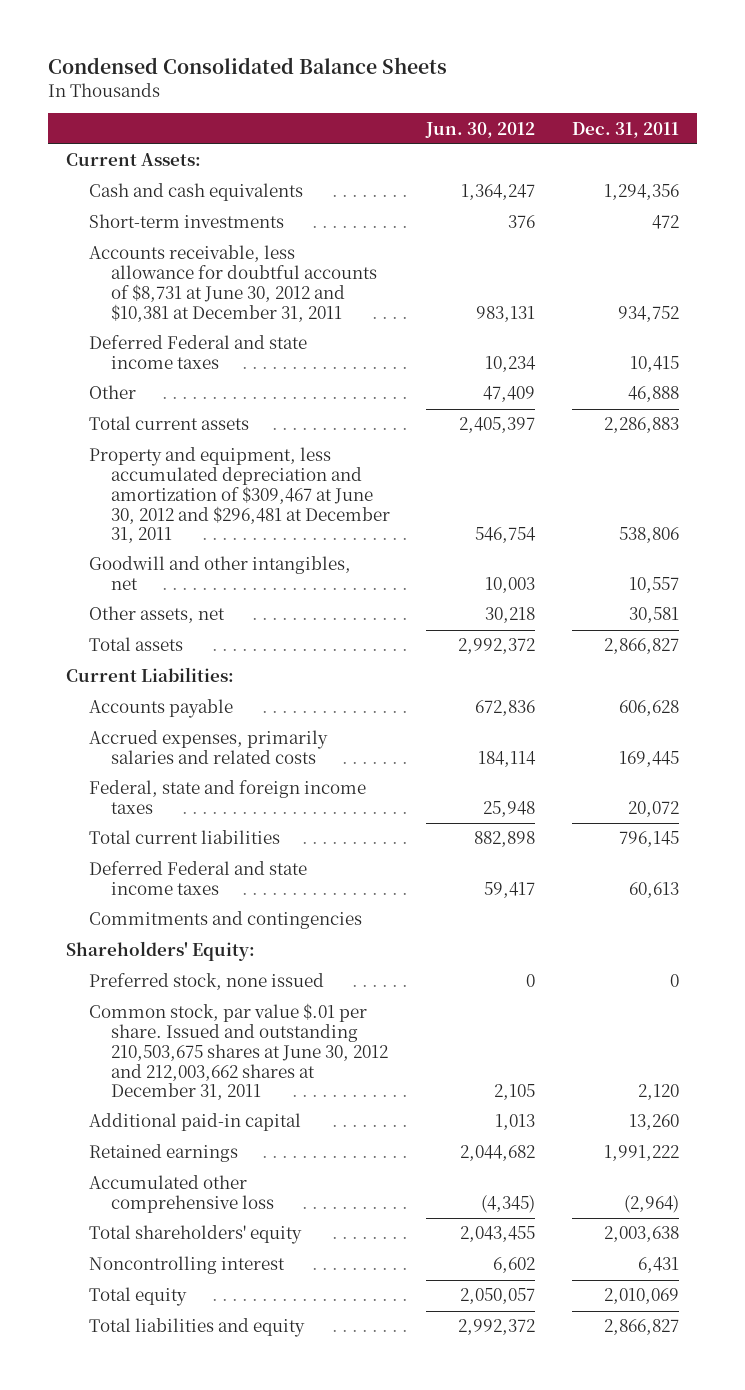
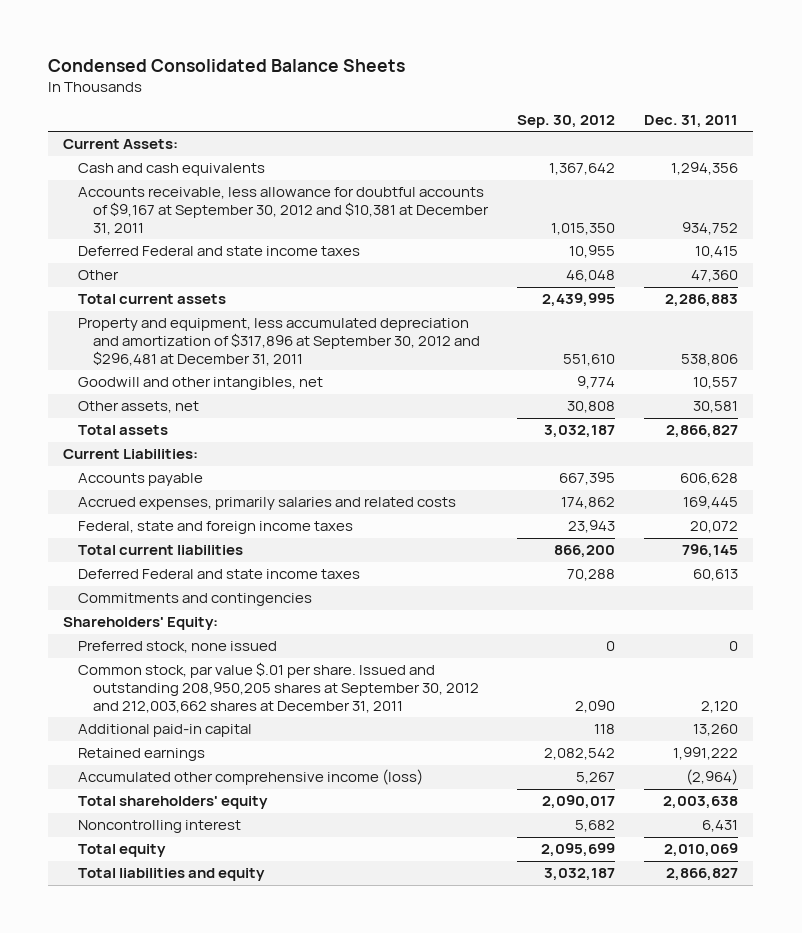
[425,121,536,138] Jun. 30, 2012 -> none
none -> [517,114,616,128] Sep. 30, 2012
[88,214,284,229] Short-term investments -> none
[88,245,377,322] Accounts receivable, less allowance for doubtful accounts of $8,731 at June 30, 2012 and $10,381 at December 31, 2011 -> [78,187,489,236] Accounts receivable, less allowance for doubtful accounts of $9,167 at September 30, 2012 and $10,381 at December 31, 2011
[628,386,680,403] 46,888 -> [691,270,739,283] 47,360
[88,447,390,544] Property and equipment, less accumulated depreciation and amortization of $309,467 at June 30, 2012 and $296,481 at December 31, 2011 -> [78,318,480,367] Property and equipment, less accumulated depreciation and amortization of $317,896 at September 30, 2012 and $296,481 at December 31, 2011
[88,1003,388,1101] Common stock, par value $.01 per share. Issued and outstanding 210,503,675 shares at June 30, 2012 and 212,003,662 shares at December 31, 2011 -> [78,662,479,714] Common stock, par value $.01 per share. Issued and outstanding 208,950,205 shares at September 30, 2012 and 212,003,662 shares at December 31, 2011
[88,1175,274,1214] Accumulated other comprehensive loss -> [78,769,424,786] Accumulated other comprehensive income (loss)

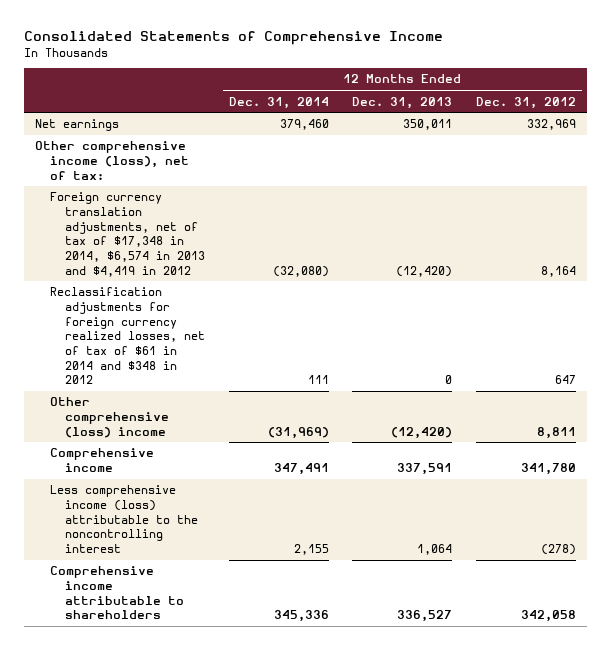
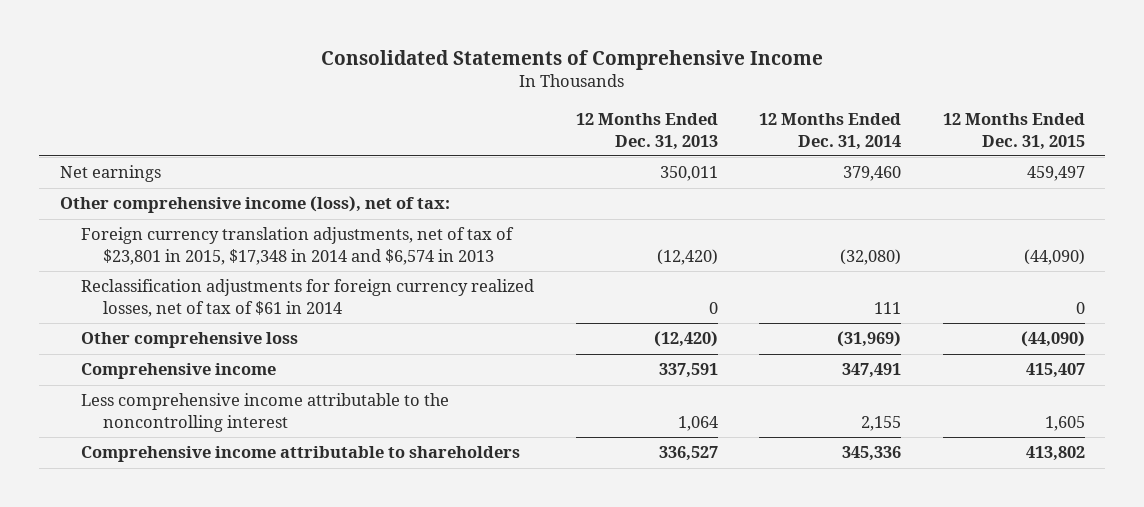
[475,96,576,109] Dec. 31, 2012 -> none
none -> [942,113,1085,150] 12 Months Ended Dec. 31, 2015
[50,192,206,277] Foreign currency translation adjustments, net of tax of $17,348 in 2014, $6,574 in 2013 and $4,419 in 2012 -> [81,227,515,265] Foreign currency translation adjustments, net of tax of $23,801 in 2015, $17,348 in 2014 and $6,574 in 2013
[50,287,206,385] Reclassification adjustments for foreign currency realized losses, net of tax of $61 in 2014 and $348 in 2012 -> [81,279,535,317] Reclassification adjustments for foreign currency realized losses, net of tax of $61 in 2014
[50,397,170,438] Other comprehensive (loss) income -> [81,332,299,349] Other comprehensive loss
[50,485,199,553] Less comprehensive income (loss) attributable to the noncontrolling interest -> [81,393,450,432] Less comprehensive income attributable to the noncontrolling interest

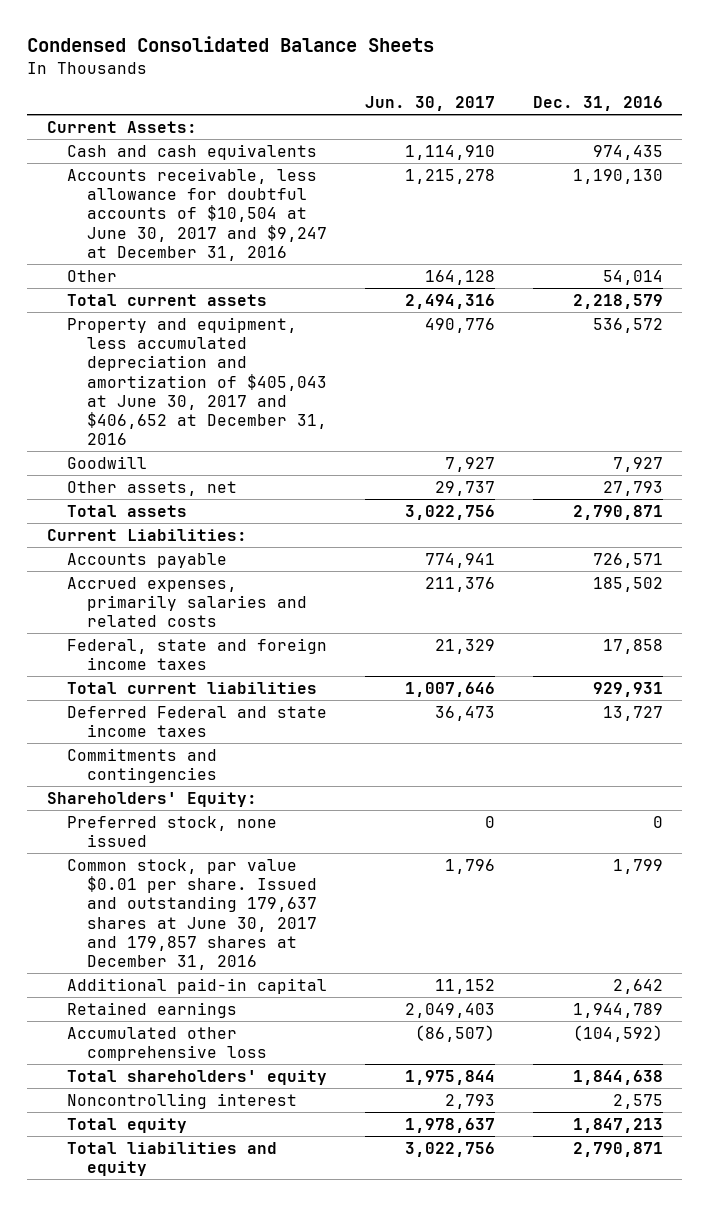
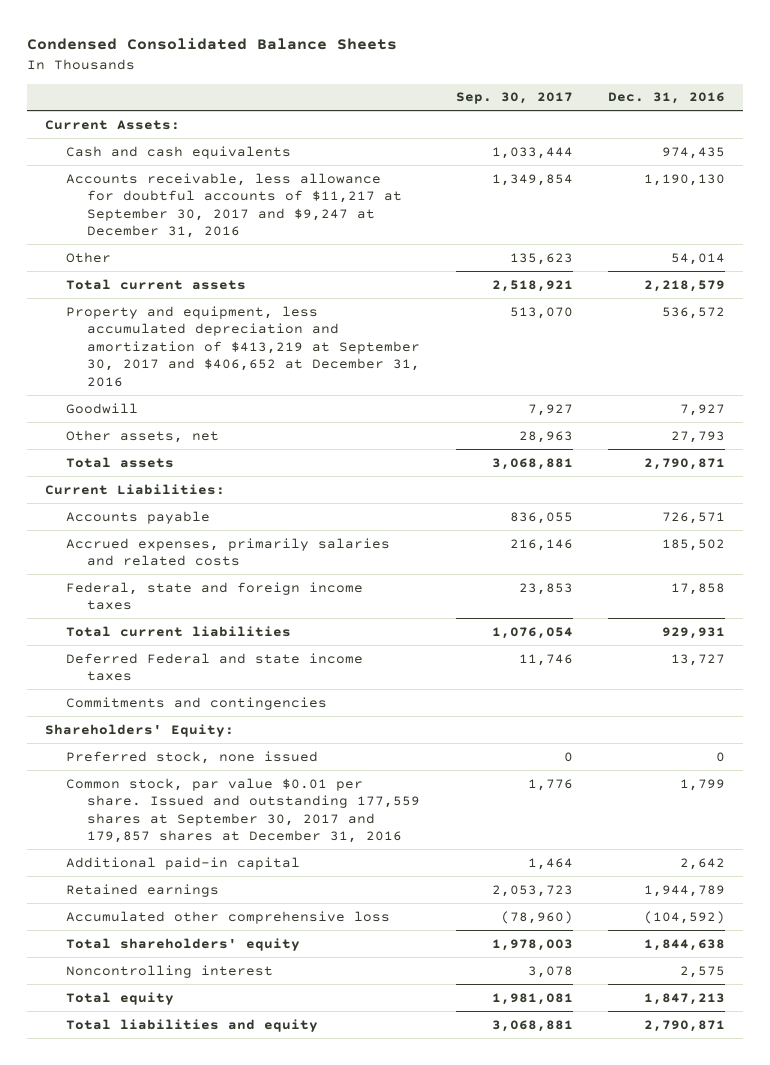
[365,96,496,112] Jun. 30, 2017 -> none
none -> [455,92,573,105] Sep. 30, 2017
[66,167,327,261] Accounts receivable, less allowance for doubtful accounts of $10,504 at June 30, 2017 and $9,247 at December 31, 2016 -> [65,172,403,239] Accounts receivable, less allowance for doubtful accounts of $11,217 at September 30, 2017 and $9,247 at December 31, 2016
[66,316,327,446] Property and equipment, less accumulated depreciation and amortization of $405,043 at June 30, 2017 and $406,652 at December 31, 2016 -> [65,305,421,387] Property and equipment, less accumulated depreciation and amortization of $413,219 at September 30, 2017 and $406,652 at December 31, 2016
[66,858,317,971] Common stock, par value $0.01 per share. Issued and outstanding 179,637 shares at June 30, 2017 and 179,857 shares at December 31, 2016 -> [65,777,421,844] Common stock, par value $0.01 per share. Issued and outstanding 177,559 shares at September 30, 2017 and 179,857 shares at December 31, 2016

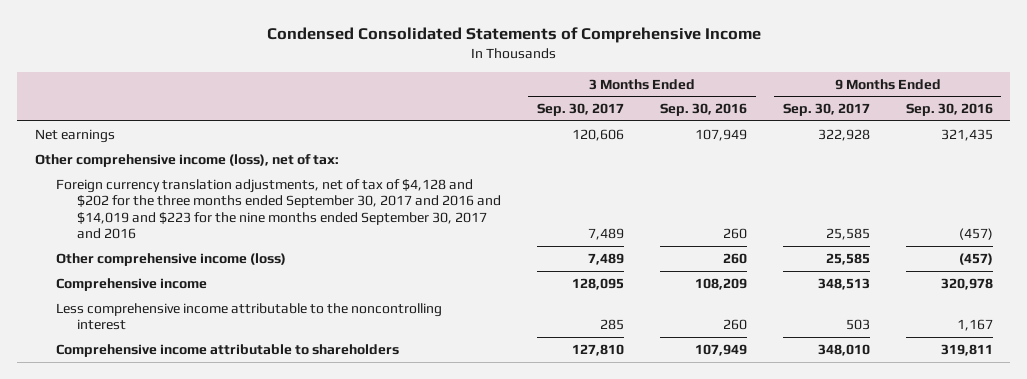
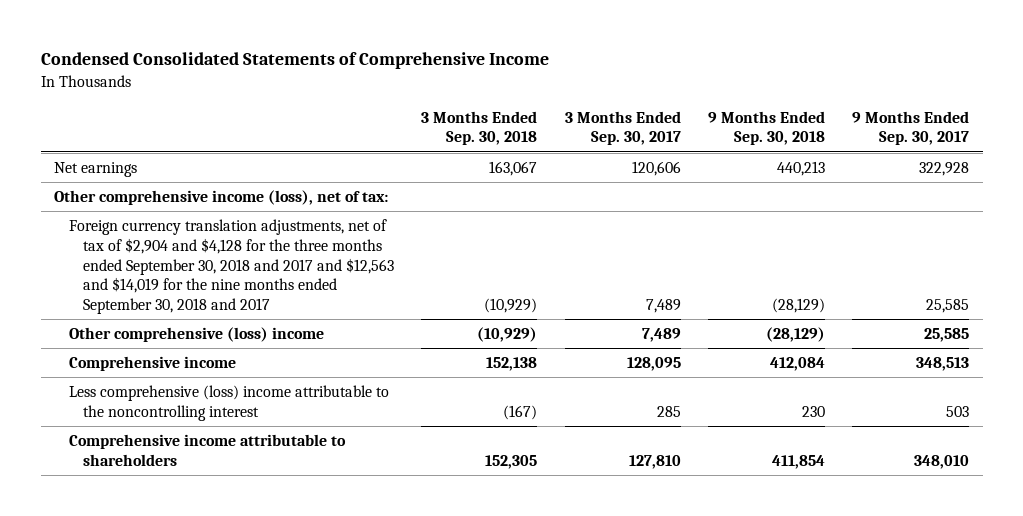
[659,103,747,117] Sep. 30, 2016 -> none
[905,103,993,117] Sep. 30, 2016 -> none
none -> [421,110,538,146] 3 Months Ended Sep. 30, 2018
none -> [707,110,825,146] 9 Months Ended Sep. 30, 2018
[55,178,501,239] Foreign currency translation adjustments, net of tax of $4,128 and $202 for the three months ended September 30, 2017 and 2016 and $14,019 and $223 for the nine months ended September 30, 2017 and 2016 -> [68,219,395,315] Foreign currency translation adjustments, net of tax of $2,904 and $4,128 for the three months ended September 30, 2018 and 2017 and $12,563 and $14,019 for the nine months ended September 30, 2018 and 2017
[55,252,286,266] Other comprehensive income (loss) -> [68,327,324,343] Other comprehensive (loss) income
[55,302,442,331] Less comprehensive income attributable to the noncontrolling interest -> [68,385,389,421] Less comprehensive (loss) income attributable to the noncontrolling interest

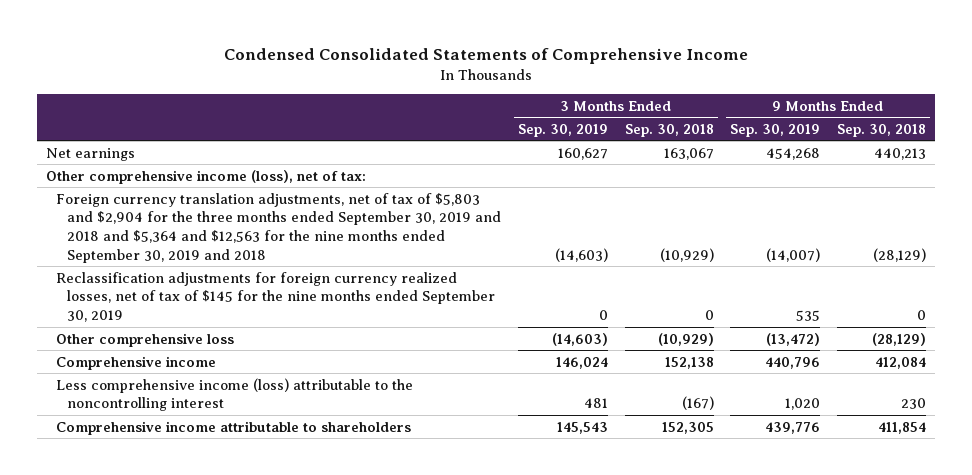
[564,110,681,146] 3 Months Ended Sep. 30, 2017 -> none
[852,110,970,146] 9 Months Ended Sep. 30, 2017 -> none
none -> [518,123,609,137] Sep. 30, 2019
none -> [730,123,821,137] Sep. 30, 2019
[68,219,395,315] Foreign currency translation adjustments, net of tax of $2,904 and $4,128 for the three months ended September 30, 2018 and 2017 and $12,563 and $14,019 for the nine months ended September 30, 2018 and 2017 -> [56,192,502,263] Foreign currency translation adjustments, net of tax of $5,803 and $2,904 for the three months ended September 30, 2019 and 2018 and $5,364 and $12,563 for the nine months ended September 30, 2019 and 2018
none -> [56,271,496,323] Reclassification adjustments for foreign currency realized losses, net of tax of $145 for the nine months ended September 30, 2019
[68,327,324,343] Other comprehensive (loss) income -> [56,332,235,347] Other comprehensive loss
[68,385,389,421] Less comprehensive (loss) income attributable to the noncontrolling interest -> [56,377,414,412] Less comprehensive income (loss) attributable to the noncontrolling interest

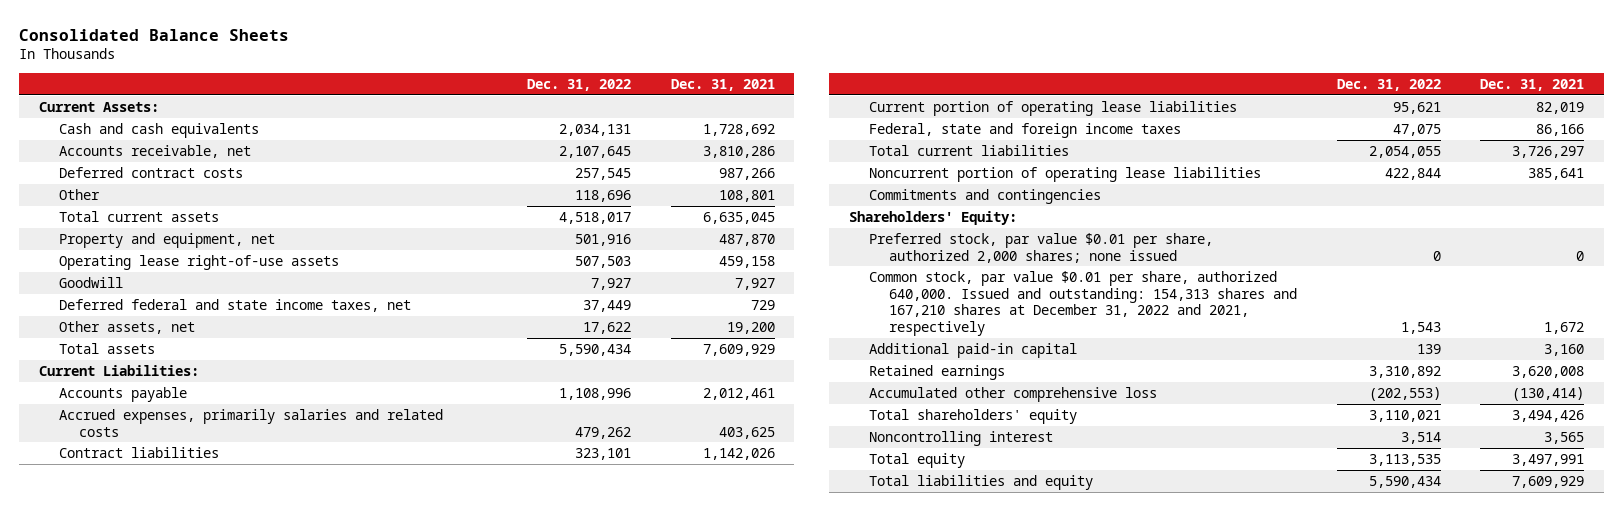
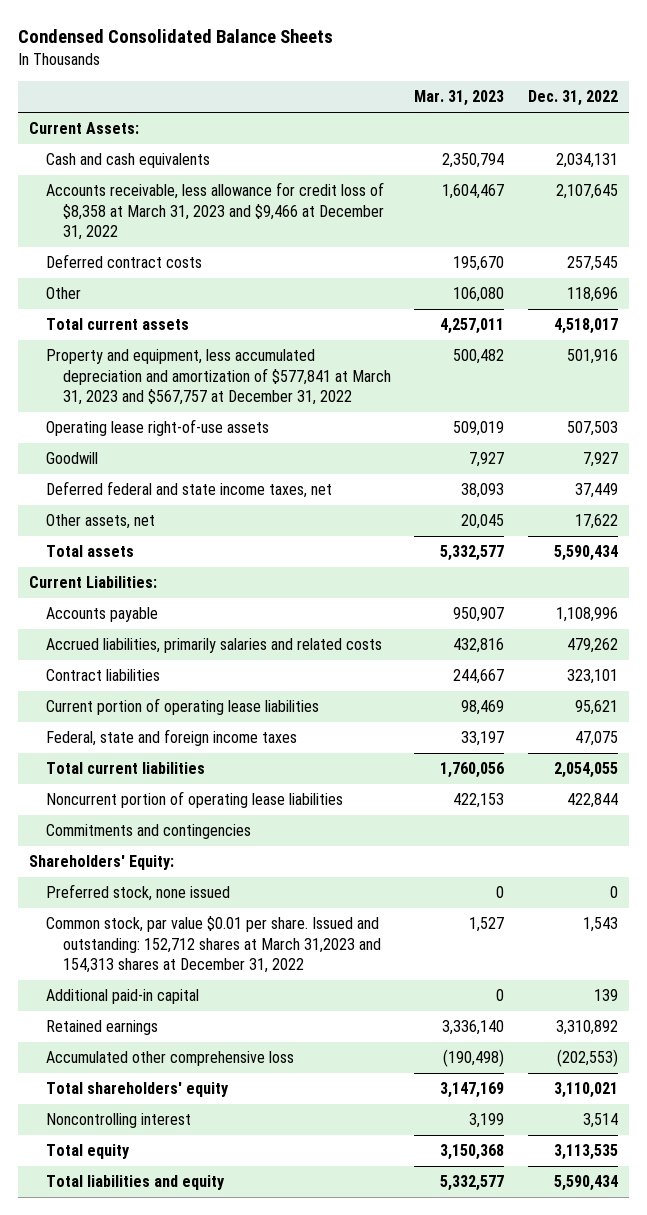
[19,28,290,41] Consolidated Balance Sheets -> [17,28,333,43] Condensed Consolidated Balance Sheets
[670,79,775,92] Dec. 31, 2021 -> none
none -> [414,90,505,107] Mar. 31, 2023
[59,144,252,158] Accounts receivable, net -> [46,182,385,241] Accounts receivable, less allowance for credit loss of $8,358 at March 31, 2023 and $9,466 at December 31, 2022
[59,232,276,248] Property and equipment, net -> [46,349,392,406] Property and equipment, less accumulated depreciation and amortization of $577,841 at March 31, 2023 and $567,757 at December 31, 2022
[59,408,444,437] Accrued expenses, primarily salaries and related costs -> [46,638,383,654] Accrued liabilities, primarily salaries and related costs
[868,232,1213,263] Preferred stock, par value $0.01 per share, authorized 2,000 shares; none issued -> [46,884,231,902] Preferred stock, none issued
[868,270,1298,337] Common stock, par value $0.01 per share, authorized 640,000. Issued and outstanding: 154,313 shares and 167,210 shares at December 31, 2022 and 2021, respectively -> [46,916,382,974] Common stock, par value $0.01 per share. Issued and outstanding: 152,712 shares at March 31,2023 and 154,313 shares at December 31, 2022

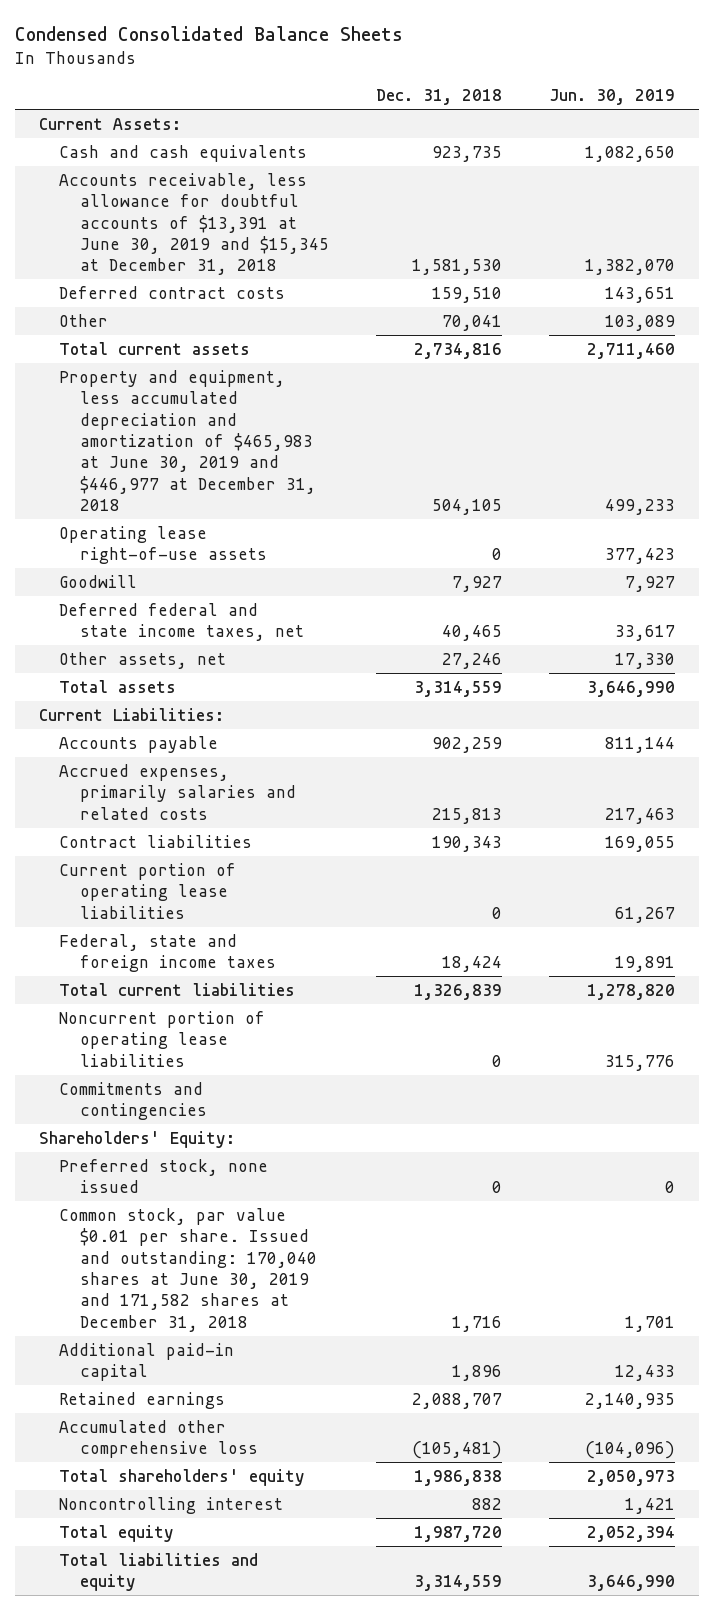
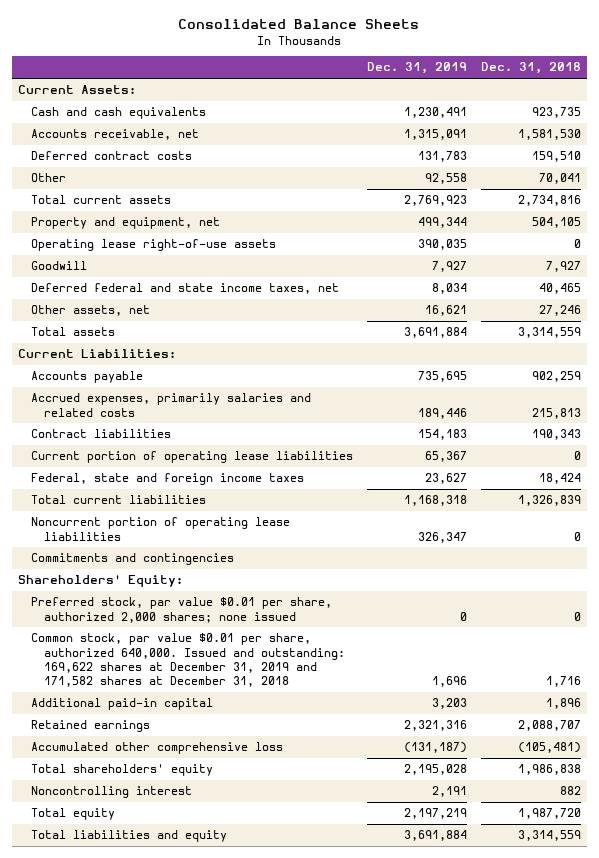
[15,26,404,42] Condensed Consolidated Balance Sheets -> [178,19,420,30] Consolidated Balance Sheets
[549,88,676,105] Jun. 30, 2019 -> none
none -> [366,62,467,75] Dec. 31, 2019
[59,172,330,276] Accounts receivable, less allowance for doubtful accounts of $13,391 at June 30, 2019 and $15,345 at December 31, 2018 -> [31,129,200,141] Accounts receivable, net
[59,369,317,512] Property and equipment, less accumulated depreciation and amortization of $465,983 at June 30, 2019 and $446,977 at December 31, 2018 -> [31,217,221,230] Property and equipment, net
[59,1158,269,1194] Preferred stock, none issued -> [31,597,333,623] Preferred stock, par value $0.01 per share, authorized 2,000 shares; none issued
[59,1207,318,1332] Common stock, par value $0.01 per share. Issued and outstanding: 170,040 shares at June 30, 2019 and 171,582 shares at December 31, 2018 -> [31,633,345,688] Common stock, par value $0.01 per share, authorized 640,000. Issued and outstanding: 169,622 shares at December 31, 2019 and 171,582 shares at December 31, 2018

